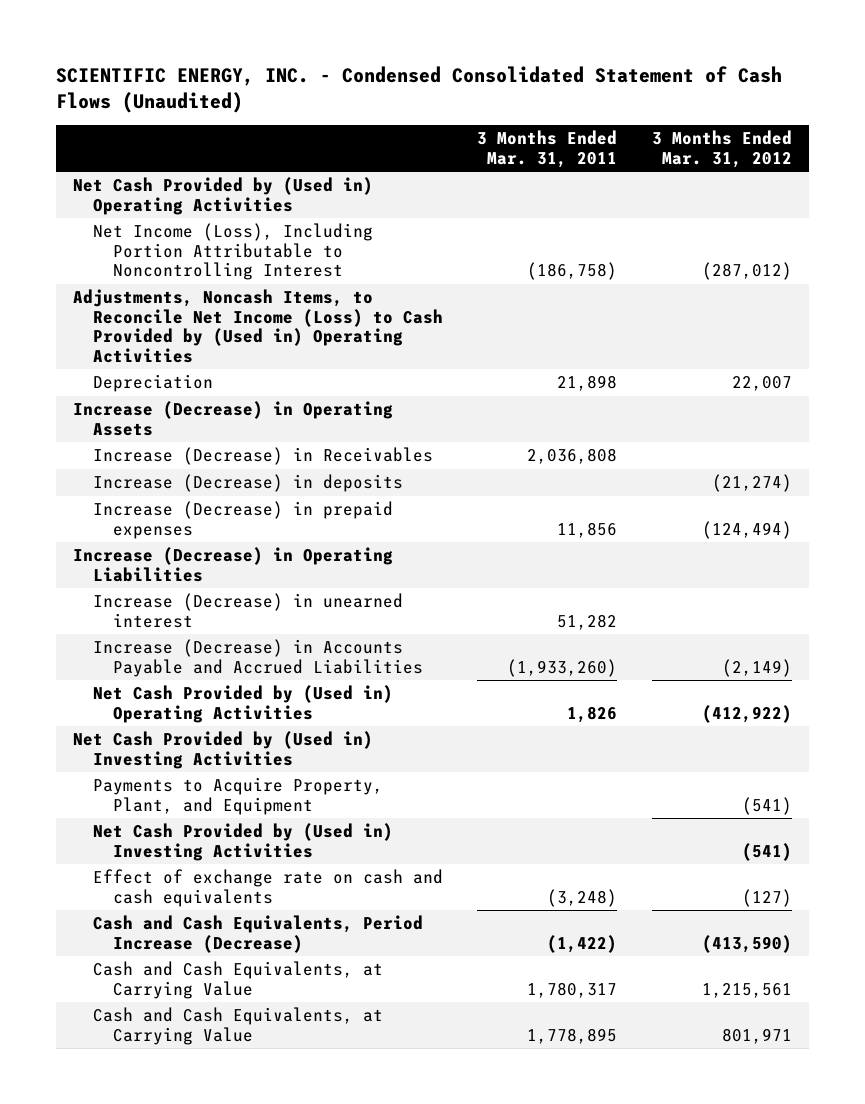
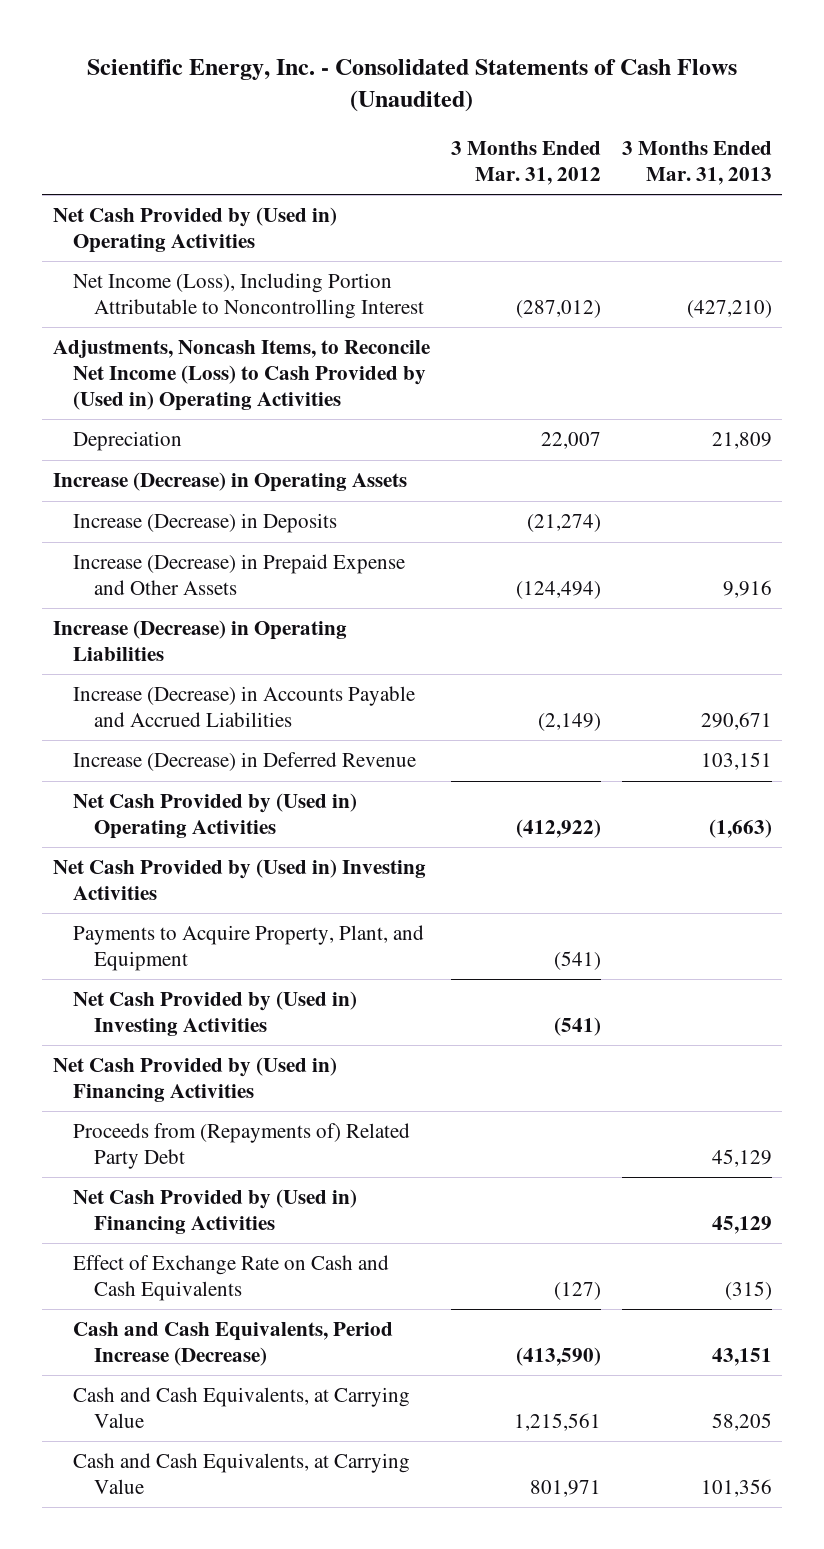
[55,65,782,114] SCIENTIFIC ENERGY, INC. - Condensed Consolidated Statement of Cash Flows (Unaudited) -> [87,58,738,113] Scientific Energy, Inc. - Consolidated Statements of Cash Flows (Unaudited)
[477,130,618,168] 3 Months Ended Mar. 31, 2011 -> none
none -> [621,141,772,186] 3 Months Ended Mar. 31, 2013
[92,447,433,466] Increase (Decrease) in Receivables -> none
[92,474,403,493] Increase (Decrease) in deposits -> [73,513,338,534] Increase (Decrease) in Deposits
[92,501,393,539] Increase (Decrease) in prepaid expenses -> [73,554,406,595] Increase (Decrease) in Prepaid Expense and Other Assets
[92,593,403,628] Increase (Decrease) in unearned interest -> none
none -> [73,752,417,772] Increase (Decrease) in Deferred Revenue
none -> [52,1057,337,1102] Net Cash Provided by (Used in) Financing Activities
none -> [73,1123,411,1169] Proceeds from (Repayments of) Related Party Debt
none -> [73,1189,358,1234] Net Cash Provided by (Used in) Financing Activities
[92,869,443,907] Effect of exchange rate on cash and cash equivalents -> [73,1255,390,1301] Effect of Exchange Rate on Cash and Cash Equivalents

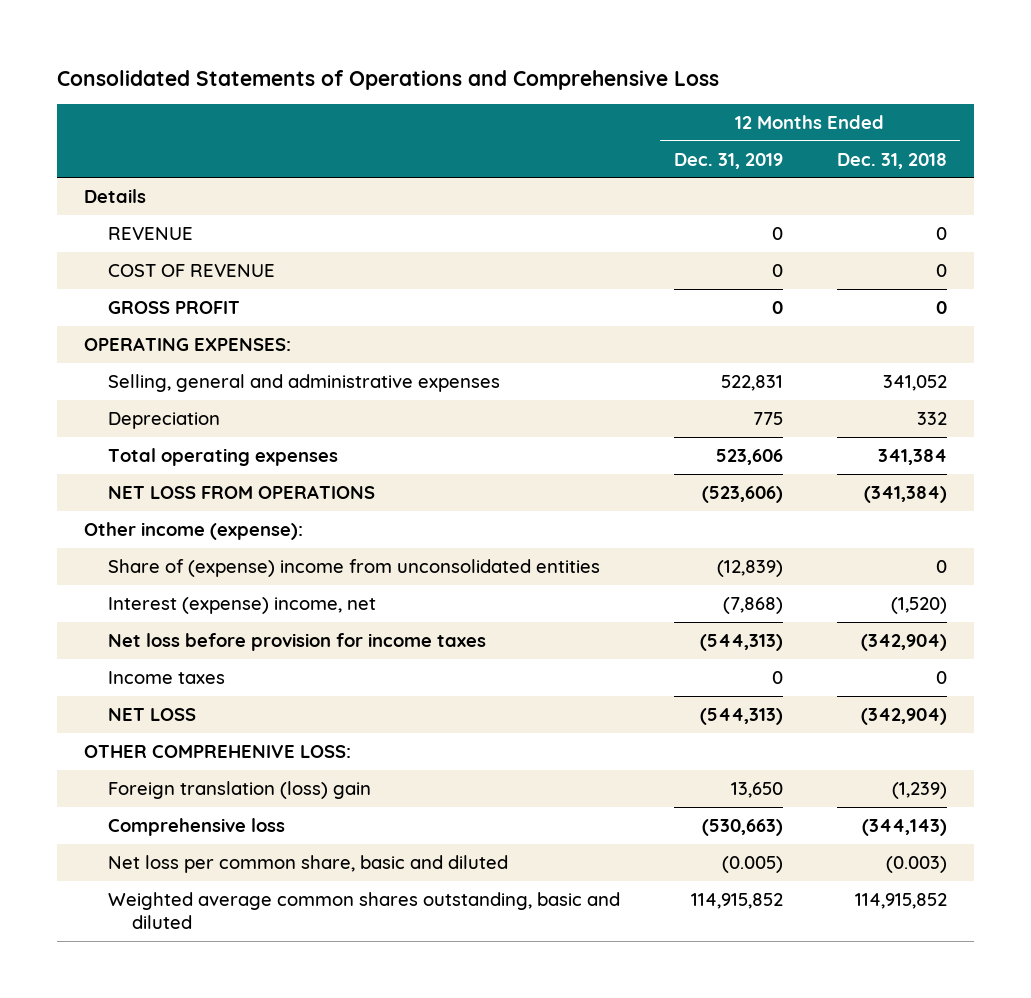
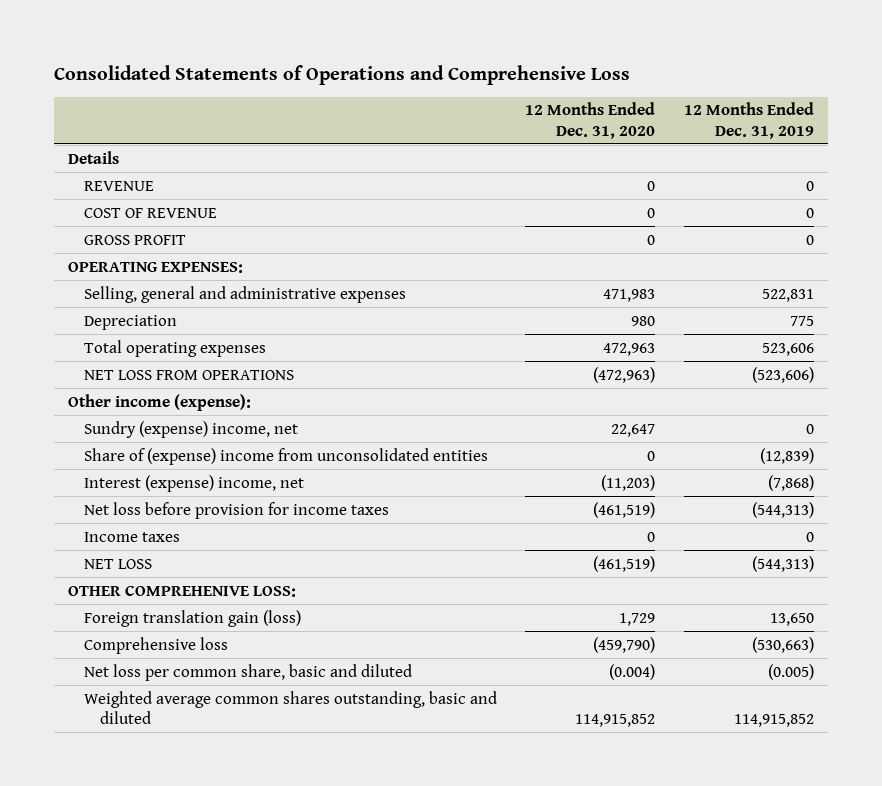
[836,152,947,169] Dec. 31, 2018 -> none
none -> [525,102,656,139] 12 Months Ended Dec. 31, 2020
none -> [83,420,298,438] Sundry (expense) income, net
[107,780,371,799] Foreign translation (loss) gain -> [83,609,301,627] Foreign translation gain (loss)

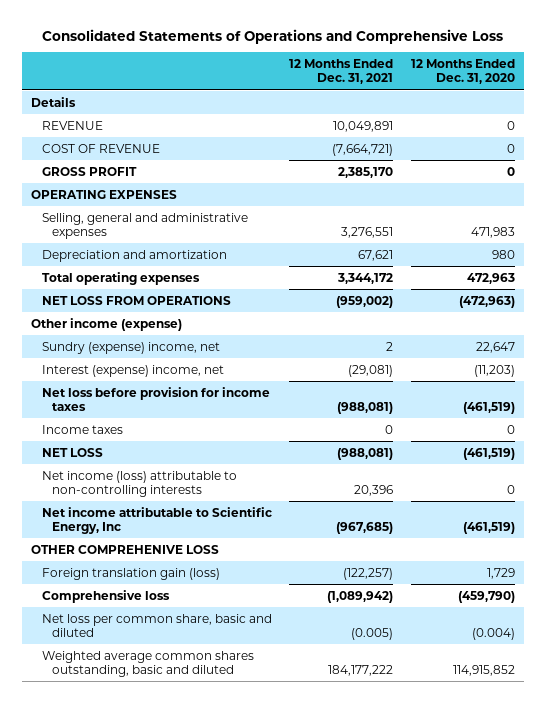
[683,102,814,139] 12 Months Ended Dec. 31, 2019 -> none
none -> [289,59,394,85] 12 Months Ended Dec. 31, 2021
[67,261,243,273] OPERATING EXPENSES: -> [31,189,178,199] OPERATING EXPENSES
[83,314,177,330] Depreciation -> none
none -> [41,249,227,262] Depreciation and amortization
[67,393,251,411] Other income (expense): -> [31,317,183,331] Other income (expense)
[83,447,488,465] Share of (expense) income from unconsolidated entities -> none
none -> [41,470,237,497] Net income (loss) attributable to non-controlling interests
none -> [41,506,272,534] Net income attributable to Scientific Energy, Inc
[67,584,296,597] OTHER COMPREHENIVE LOSS: -> [31,544,220,554] OTHER COMPREHENIVE LOSS

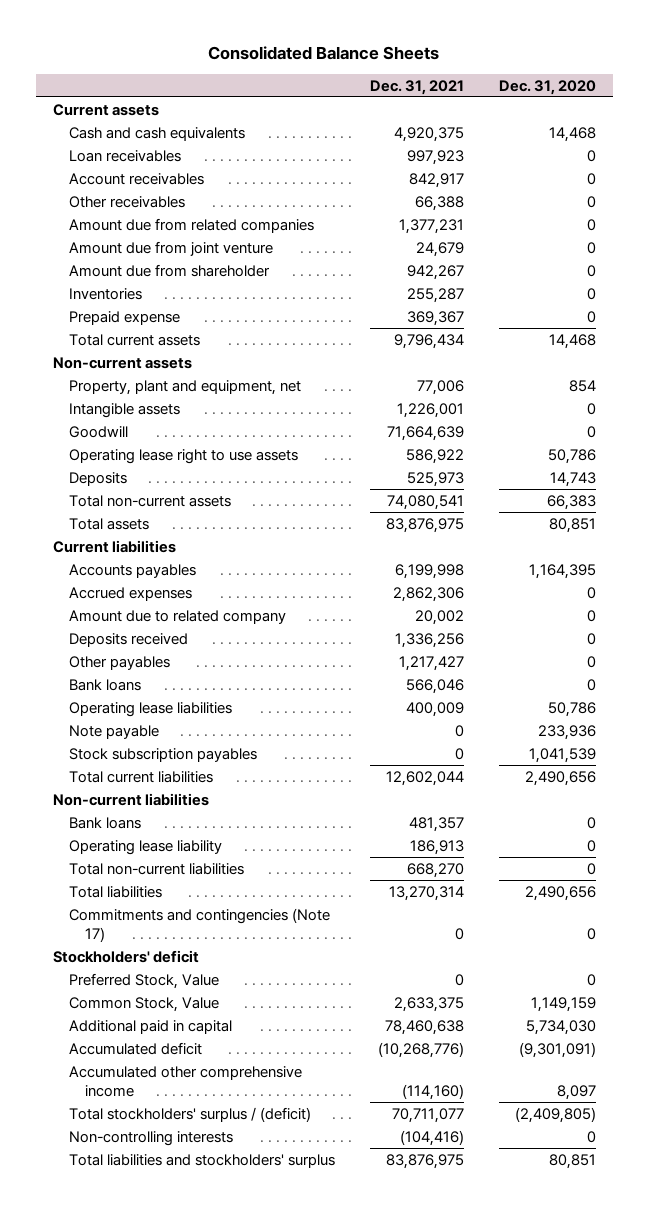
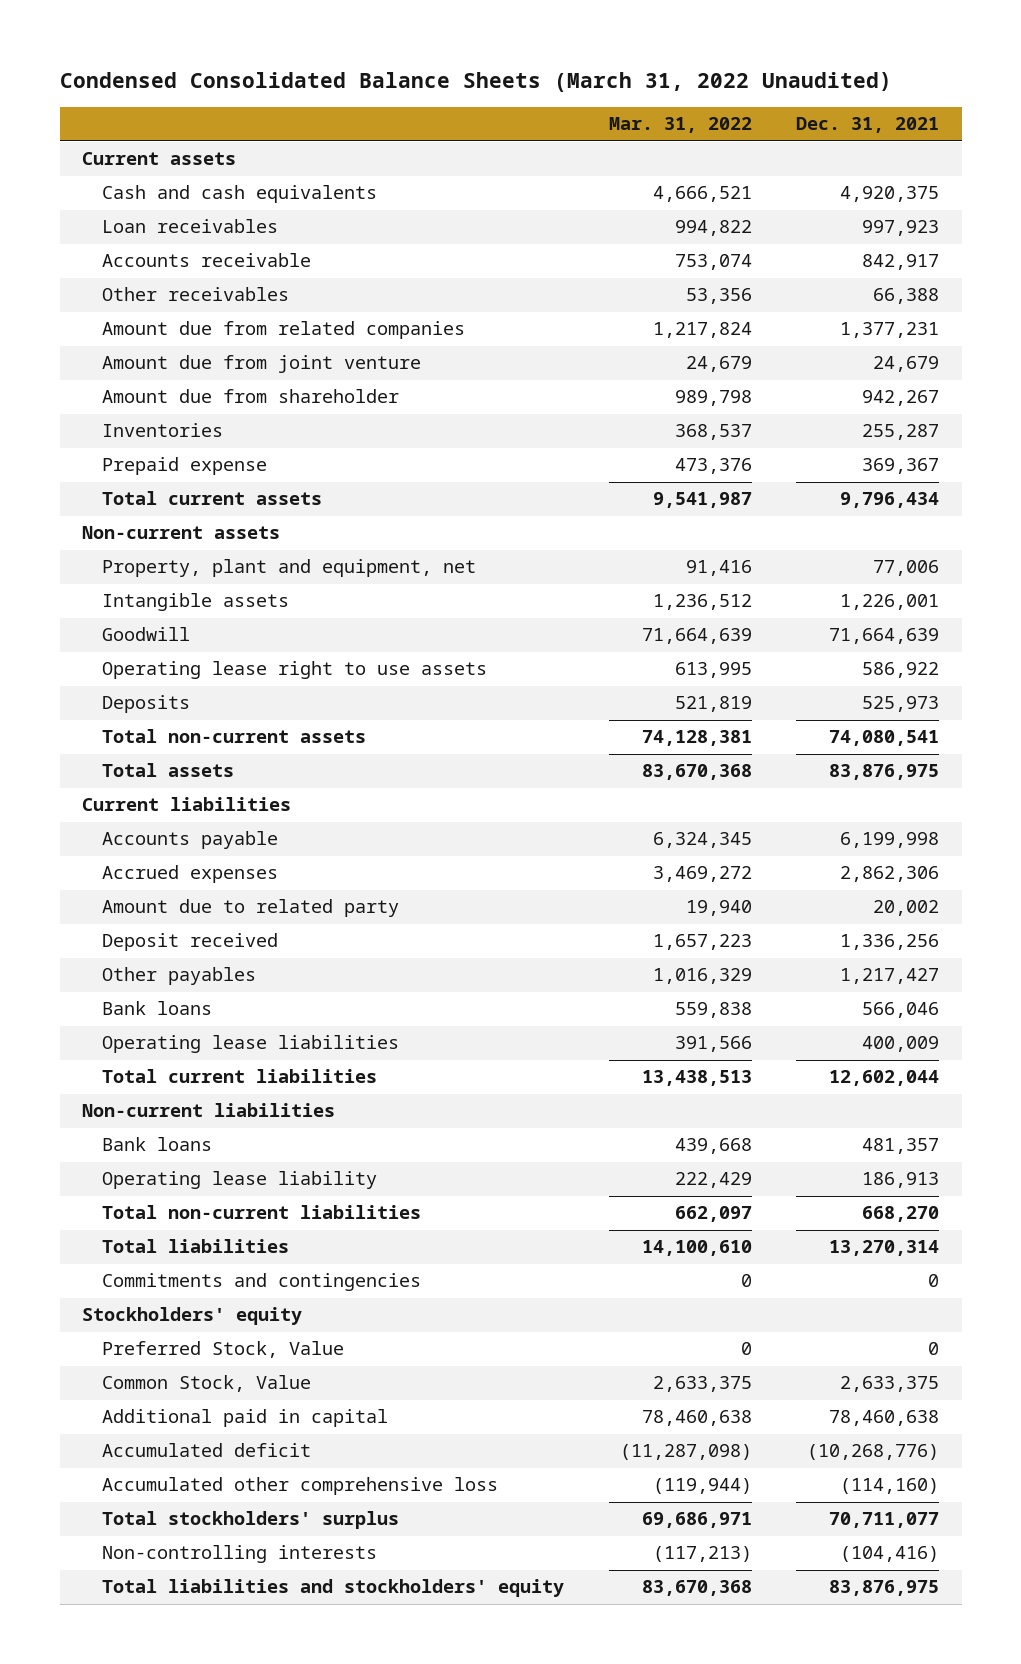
[208,45,440,60] Consolidated Balance Sheets -> [59,72,892,93] Condensed Consolidated Balance Sheets (March 31, 2022 Unaudited)
[498,79,596,95] Dec. 31, 2020 -> none
none -> [608,117,752,134] Mar. 31, 2022
[69,172,205,185] Account receivables -> [102,253,312,268] Accounts receivable
[69,563,197,578] Accounts payables -> [102,831,279,850] Accounts payable
[69,609,287,624] Amount due to related company -> [102,899,400,918] Amount due to related party
[69,632,189,647] Deposits received -> [102,933,279,952] Deposit received
[69,724,160,739] Note payable -> none
[69,747,258,762] Stock subscription payables -> none
[69,907,331,942] Commitments and contingencies (Note 17) -> [102,1273,422,1292] Commitments and contingencies
[53,949,200,963] Stockholders' deficit -> [82,1307,303,1326] Stockholders' equity
[69,1065,303,1097] Accumulated other comprehensive income -> [102,1477,499,1496] Accumulated other comprehensive loss
[69,1106,312,1122] Total stockholders' surplus / (deficit) -> [102,1511,400,1530] Total stockholders' surplus
[69,1153,336,1168] Total liabilities and stockholders' surplus -> [102,1579,565,1598] Total liabilities and stockholders' equity

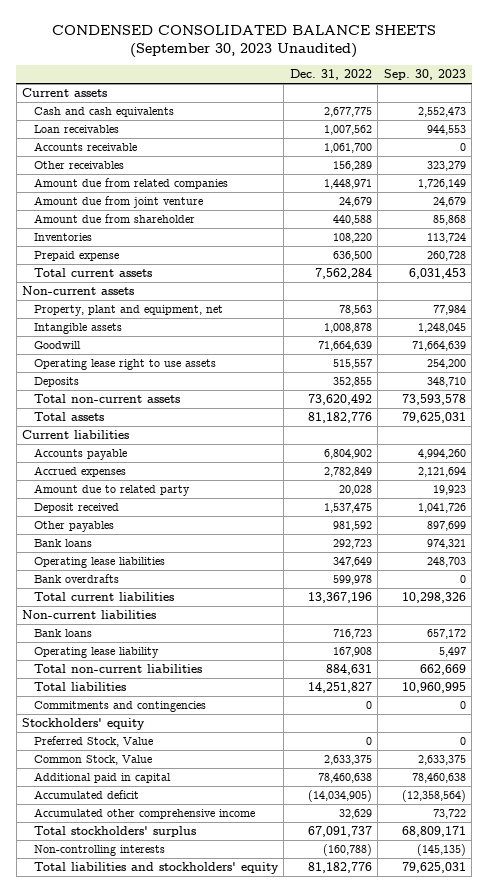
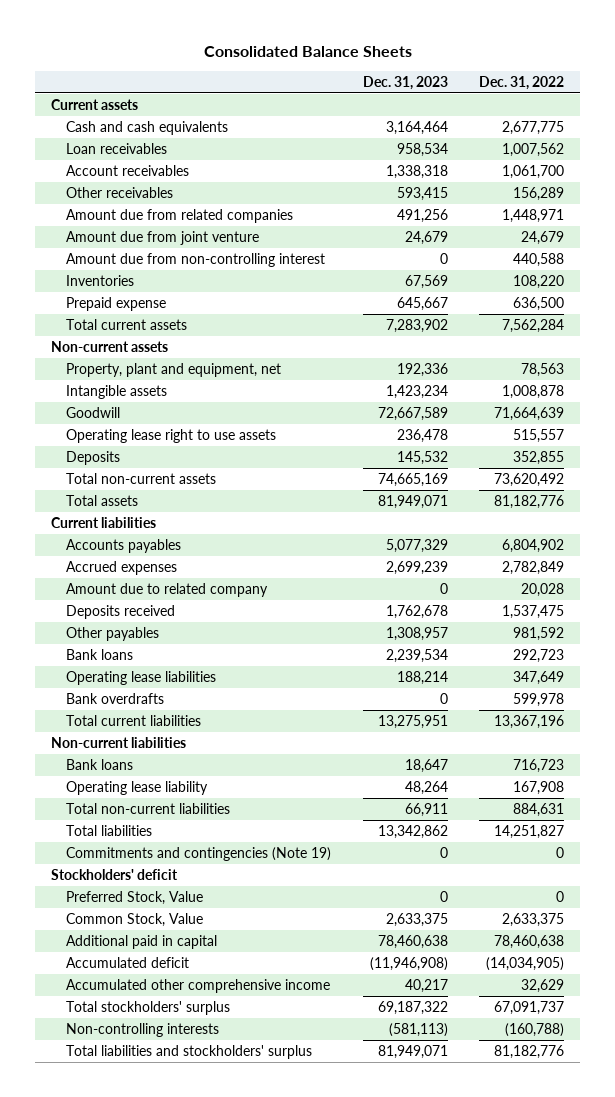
[52,24,437,59] CONDENSED CONSOLIDATED BALANCE SHEETS (September 30, 2023 Unaudited) -> [203,45,412,57] Consolidated Balance Sheets
[383,69,466,81] Sep. 30, 2023 -> none
none -> [362,75,448,90] Dec. 31, 2023
[33,142,137,152] Accounts receivable -> [65,164,189,176] Account receivables
[33,214,195,224] Amount due from shareholder -> [65,252,325,267] Amount due from non-controlling interest
[33,448,127,461] Accounts payable -> [65,538,181,553] Accounts payables
[33,484,190,497] Amount due to related party -> [65,582,268,597] Amount due to related company
[33,503,119,514] Deposit received -> [65,604,175,619] Deposits received
[33,701,206,713] Commitments and contingencies -> [65,846,331,861] Commitments and contingencies (Note 19)
[22,718,146,731] Stockholders' equity -> [51,868,179,880] Stockholders' deficit
[33,862,279,875] Total liabilities and stockholders' equity -> [65,1044,312,1059] Total liabilities and stockholders' surplus

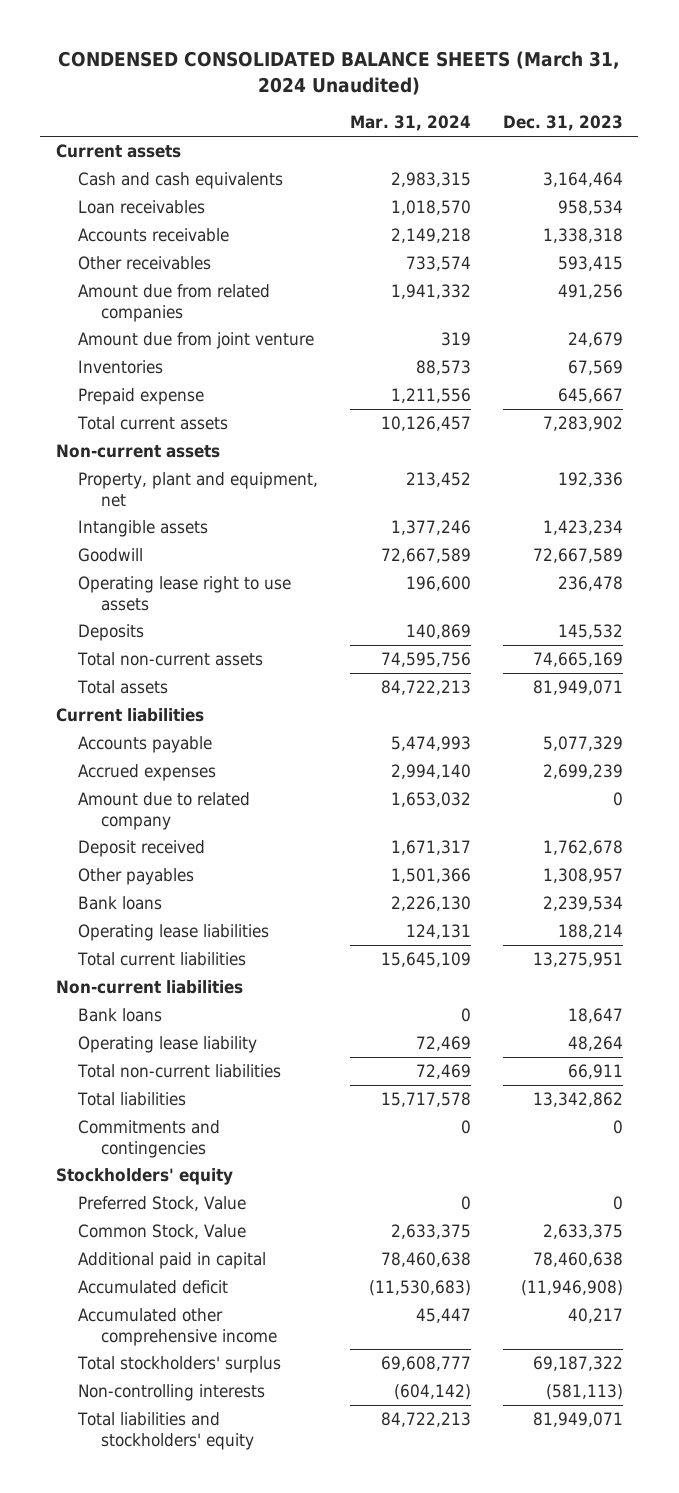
[203,45,412,57] Consolidated Balance Sheets -> [58,50,621,95] CONDENSED CONSOLIDATED BALANCE SHEETS (March 31, 2024 Unaudited)
[479,75,565,90] Dec. 31, 2022 -> none
none -> [349,115,471,132] Mar. 31, 2024
[65,164,189,176] Account receivables -> [78,227,230,242] Accounts receivable
[65,252,325,267] Amount due from non-controlling interest -> none
[65,538,181,553] Accounts payables -> [78,735,213,753] Accounts payable
[65,604,175,619] Deposits received -> [78,839,206,857] Deposit received
[65,692,164,704] Bank overdrafts -> none
[65,846,331,861] Commitments and contingencies (Note 19) -> [78,1119,221,1158] Commitments and contingencies
[51,868,179,880] Stockholders' deficit -> [56,1167,234,1185] Stockholders' equity
[65,1044,312,1059] Total liabilities and stockholders' surplus -> [77,1411,254,1450] Total liabilities and stockholders' equity

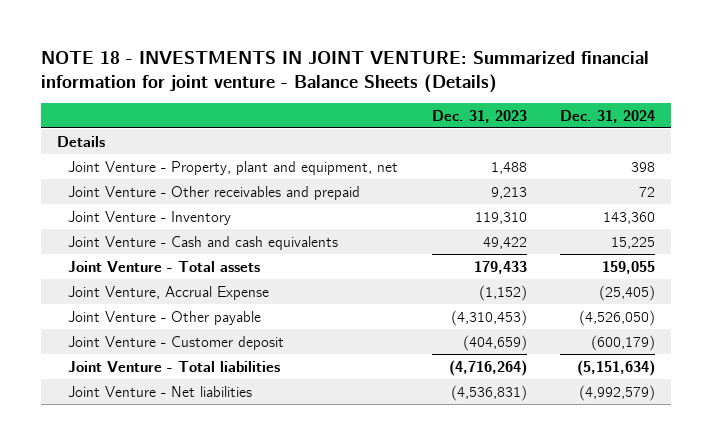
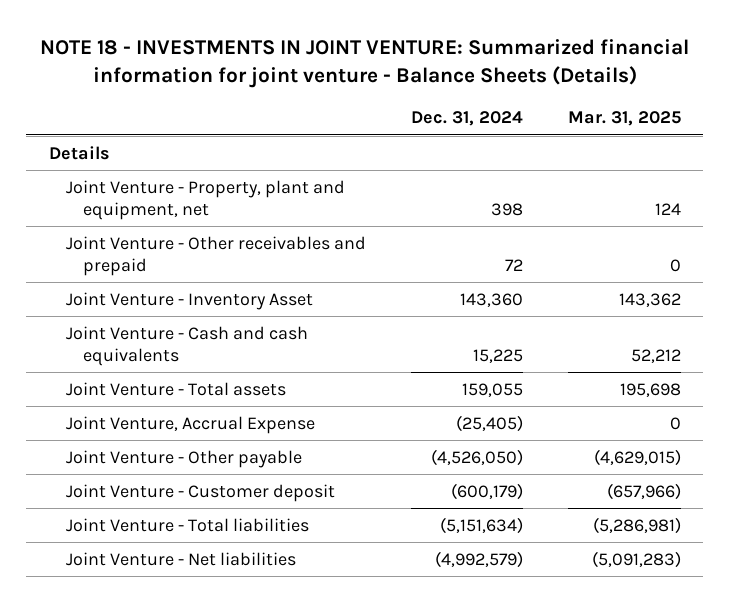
[431,109,527,123] Dec. 31, 2023 -> none
none -> [567,111,681,127] Mar. 31, 2025
[68,210,232,225] Joint Venture - Inventory -> [65,291,313,310] Joint Venture - Inventory Asset

